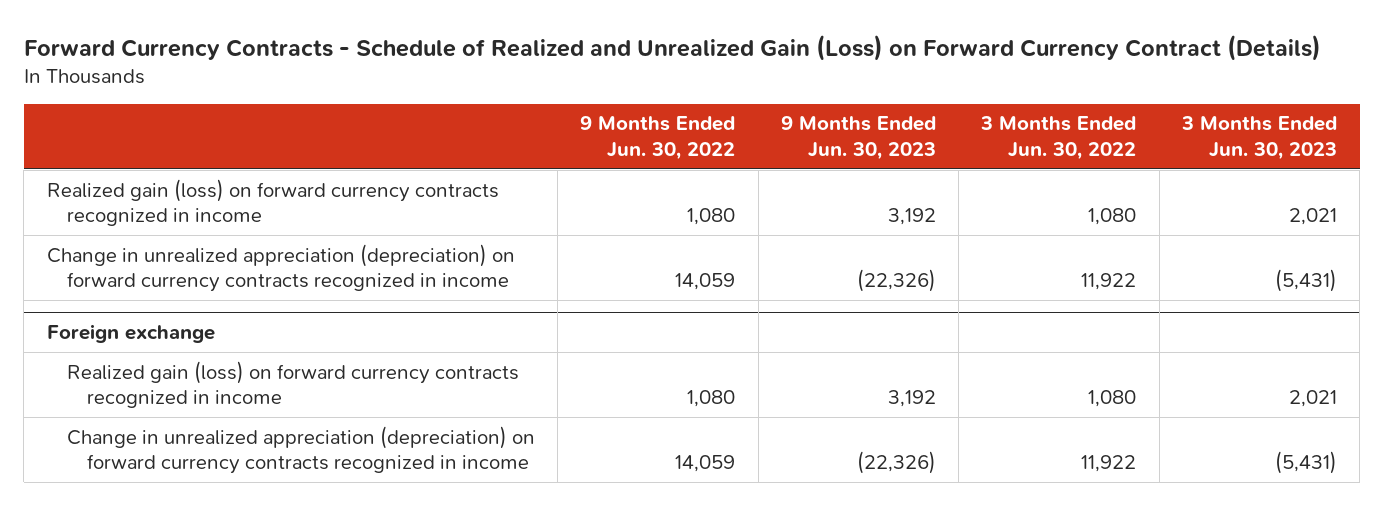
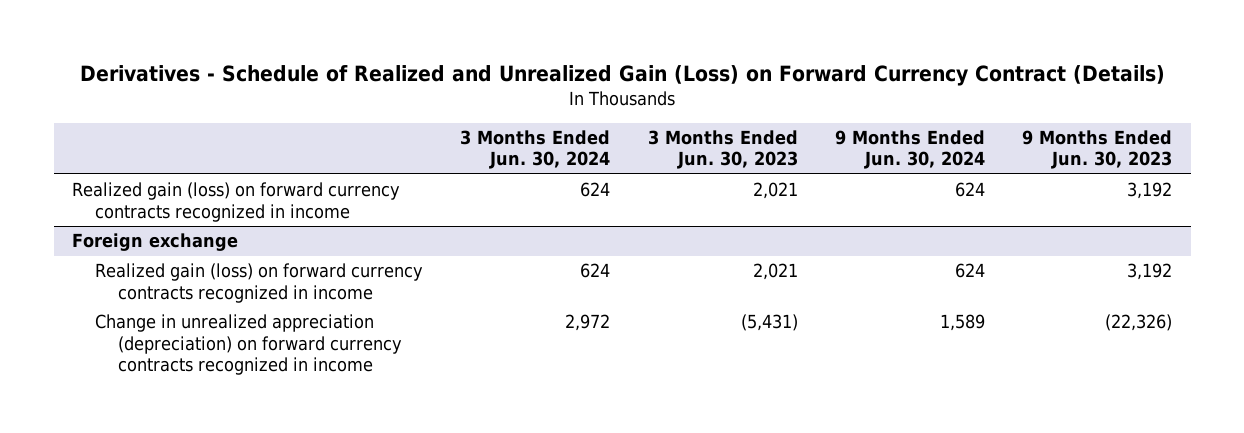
[23,34,1321,61] Forward Currency Contracts - Schedule of Realized and Unrealized Gain (Loss) on Forward Currency Contract (Details) -> [80,65,1166,87] Derivatives - Schedule of Realized and Unrealized Gain (Loss) on Forward Currency Contract (Details)
[580,116,736,160] 9 Months Ended Jun. 30, 2022 -> none
[980,116,1137,160] 3 Months Ended Jun. 30, 2022 -> none
none -> [460,129,611,170] 3 Months Ended Jun. 30, 2024
none -> [834,129,985,170] 9 Months Ended Jun. 30, 2024
[46,243,515,293] Change in unrealized appreciation (depreciation) on forward currency contracts recognized in income -> none

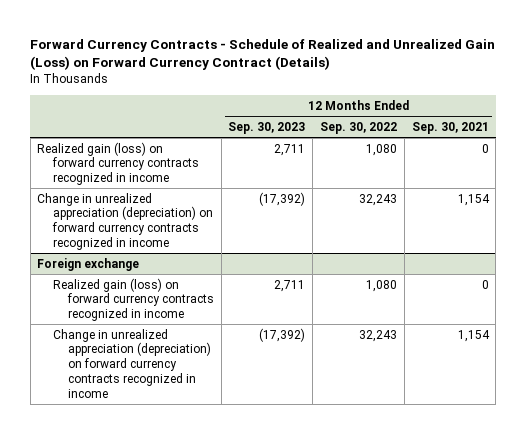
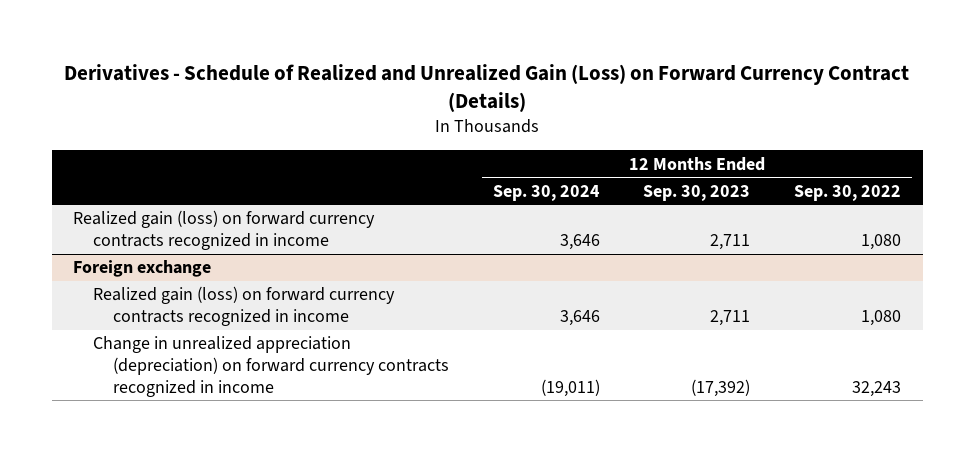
[30,38,496,71] Forward Currency Contracts - Schedule of Realized and Unrealized Gain (Loss) on Forward Currency Contract (Details) -> [64,63,910,112] Derivatives - Schedule of Realized and Unrealized Gain (Loss) on Forward Currency Contract (Details)
[411,121,489,134] Sep. 30, 2021 -> none
none -> [492,184,600,201] Sep. 30, 2024
[37,192,213,250] Change in unrealized appreciation (depreciation) on forward currency contracts recognized in income -> none

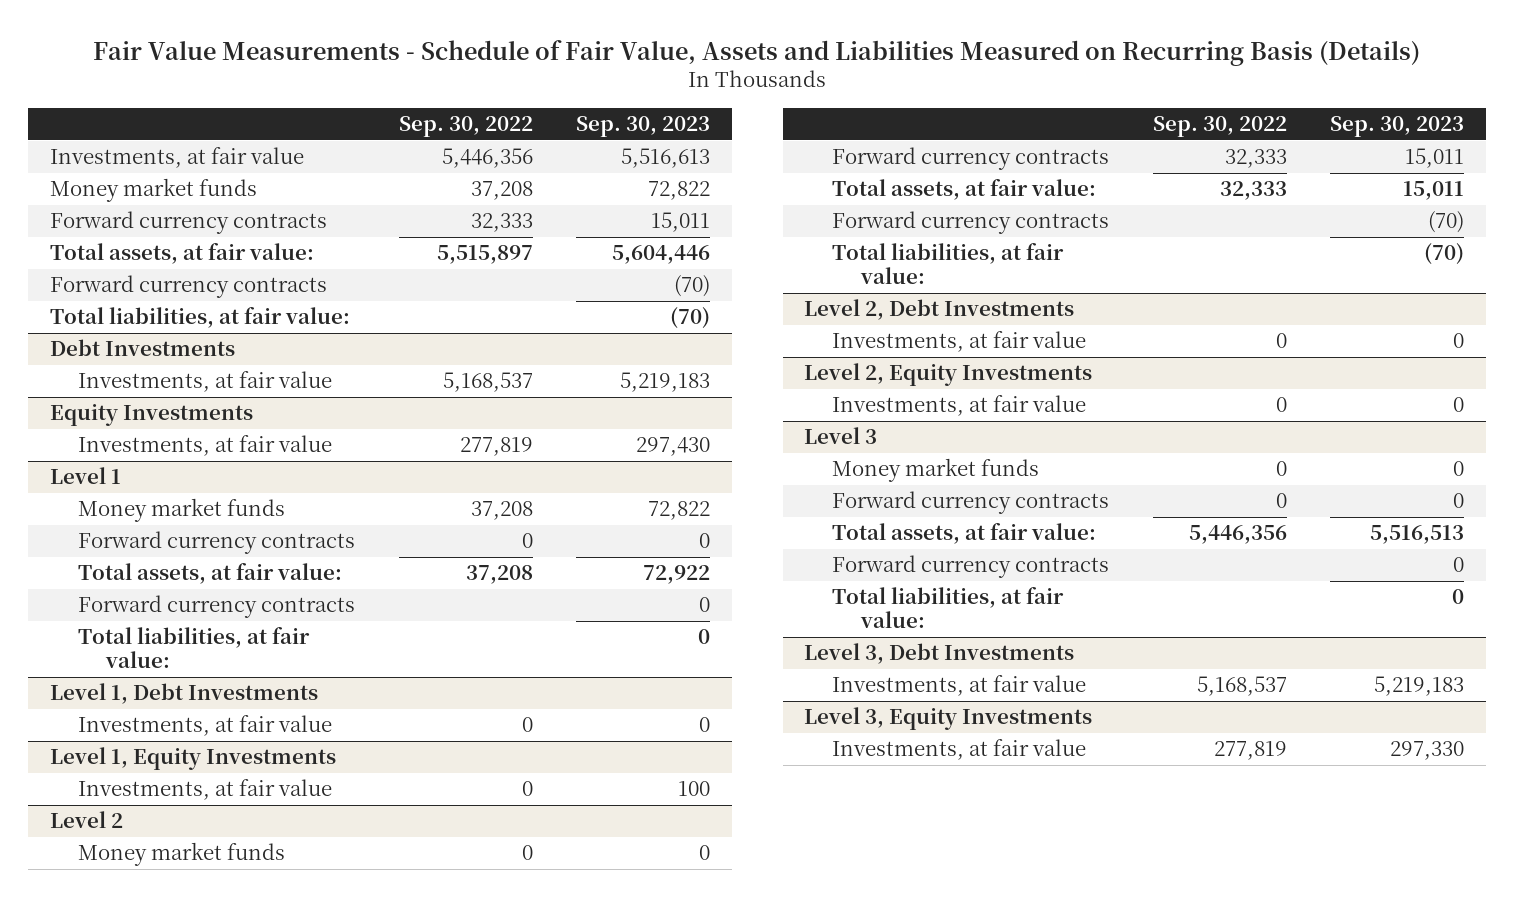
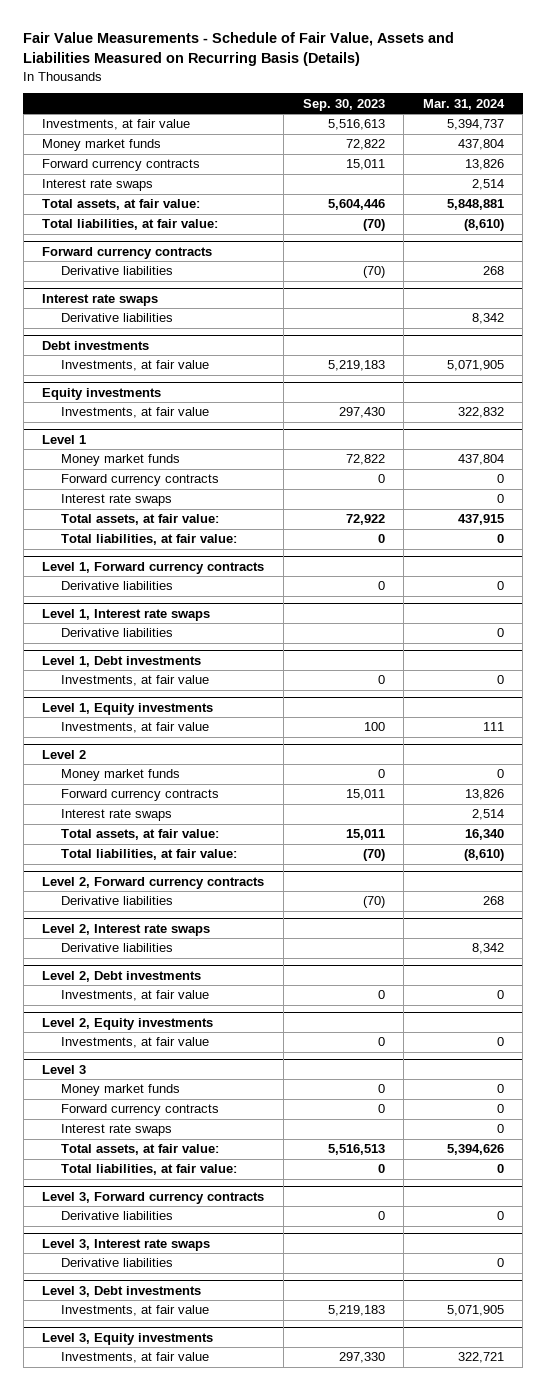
[398,116,533,138] Sep. 30, 2022 -> none
none -> [422,98,505,110] Mar. 31, 2024
none -> [42,179,154,192] Interest rate swaps
[49,275,327,299] Forward currency contracts -> none
none -> [42,247,213,260] Forward currency contracts
none -> [60,266,173,276] Derivative liabilities
none -> [42,294,159,307] Interest rate swaps
none -> [60,313,173,323] Derivative liabilities
[49,339,235,357] Debt Investments -> [42,341,150,351] Debt investments
[49,404,253,427] Equity Investments -> [42,388,162,401] Equity investments
none -> [60,494,172,507] Interest rate swaps
[78,595,356,619] Forward currency contracts -> none
none -> [42,562,265,575] Level 1, Forward currency contracts
none -> [60,581,173,591] Derivative liabilities
none -> [42,609,211,622] Level 1, Interest rate swaps
none -> [60,628,173,638] Derivative liabilities
[49,683,318,705] Level 1, Debt Investments -> [42,656,202,668] Level 1, Debt investments
[49,747,336,771] Level 1, Equity Investments -> [42,703,214,716] Level 1, Equity investments
none -> [60,809,172,822] Interest rate swaps
[832,211,1110,235] Forward currency contracts -> none
none -> [42,877,265,890] Level 2, Forward currency contracts
none -> [60,896,173,906] Derivative liabilities
none -> [42,924,211,937] Level 2, Interest rate swaps
none -> [60,943,173,953] Derivative liabilities
[804,299,1075,321] Level 2, Debt Investments -> [42,971,202,983] Level 2, Debt investments
[804,363,1093,387] Level 2, Equity Investments -> [42,1018,214,1031] Level 2, Equity investments
none -> [60,1124,172,1137] Interest rate swaps
[832,555,1110,579] Forward currency contracts -> none
none -> [42,1192,265,1205] Level 3, Forward currency contracts
none -> [60,1211,173,1221] Derivative liabilities
none -> [42,1239,211,1252] Level 3, Interest rate swaps
none -> [60,1258,173,1268] Derivative liabilities
[804,643,1075,665] Level 3, Debt Investments -> [42,1286,202,1298] Level 3, Debt investments
[804,707,1093,731] Level 3, Equity Investments -> [42,1333,214,1346] Level 3, Equity investments

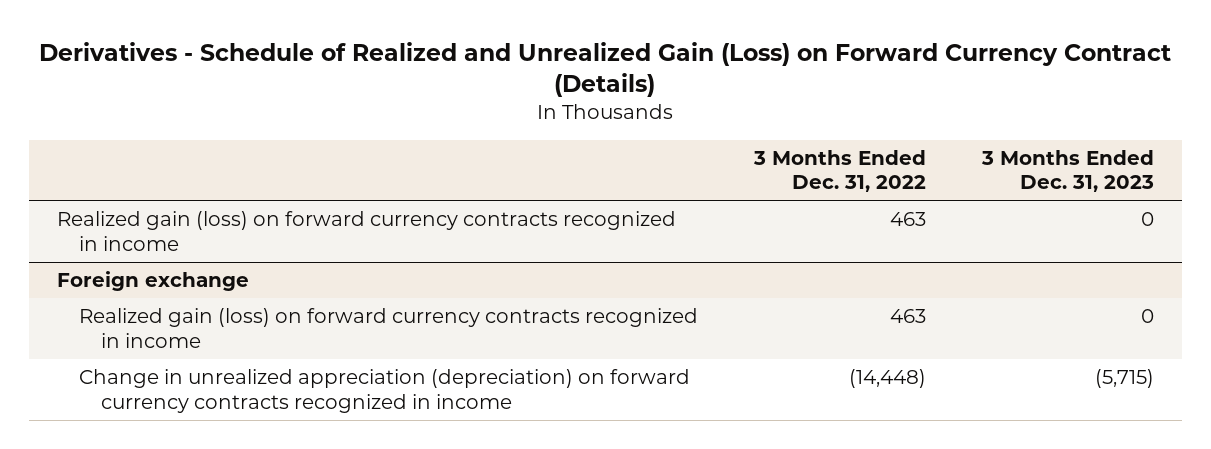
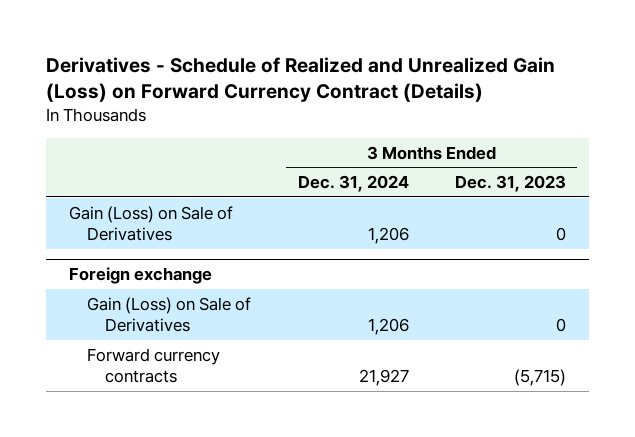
[752,149,926,193] 3 Months Ended Dec. 31, 2022 -> none
none -> [297,175,409,193] Dec. 31, 2024
[57,211,677,251] Realized gain (loss) on forward currency contracts recognized in income -> [69,205,234,242] Gain (Loss) on Sale of Derivatives
[79,308,699,348] Realized gain (loss) on forward currency contracts recognized in income -> [87,296,252,333] Gain (Loss) on Sale of Derivatives
[79,369,691,413] Change in unrealized appreciation (depreciation) on forward currency contracts recognized in income -> [87,347,221,384] Forward currency contracts

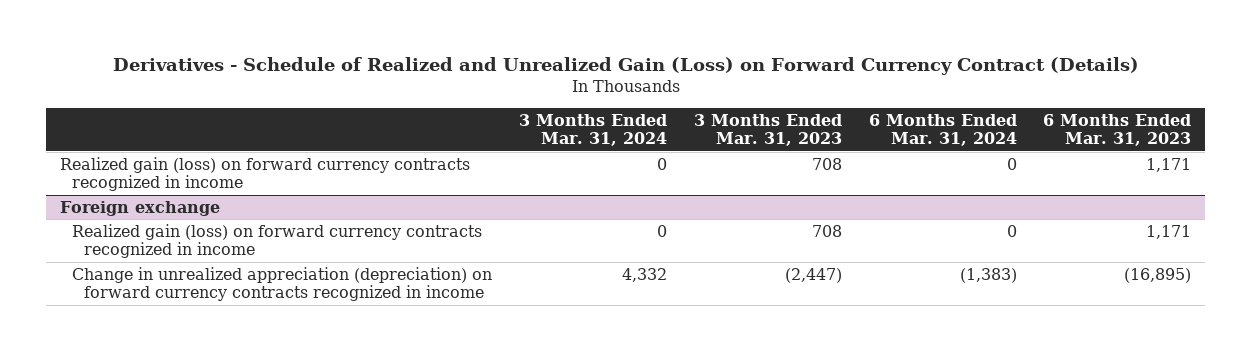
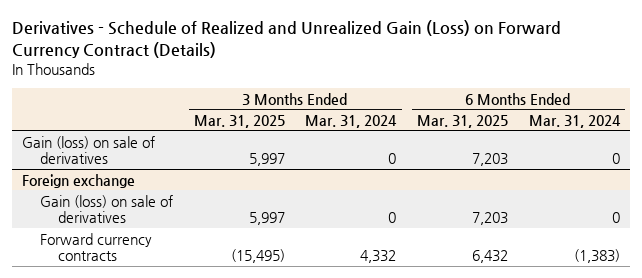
[693,114,842,147] 3 Months Ended Mar. 31, 2023 -> none
[1043,114,1192,147] 6 Months Ended Mar. 31, 2023 -> none
none -> [193,114,285,128] Mar. 31, 2025
none -> [417,114,509,128] Mar. 31, 2025
[59,156,470,192] Realized gain (loss) on forward currency contracts recognized in income -> [21,135,155,165] Gain (loss) on sale of derivatives
[71,223,482,259] Realized gain (loss) on forward currency contracts recognized in income -> [40,194,174,224] Gain (loss) on sale of derivatives
[71,266,492,302] Change in unrealized appreciation (depreciation) on forward currency contracts recognized in income -> [40,232,153,262] Forward currency contracts

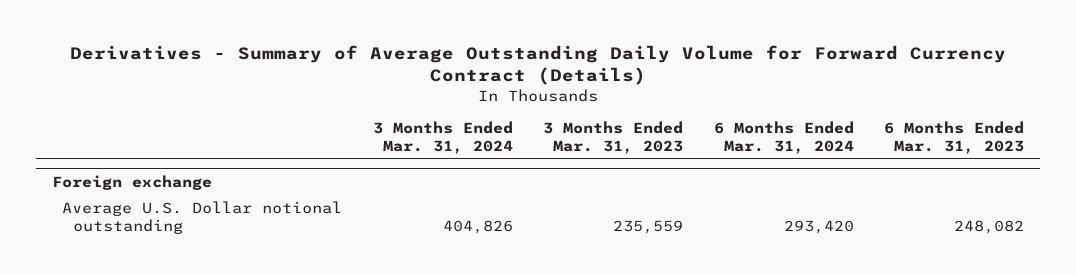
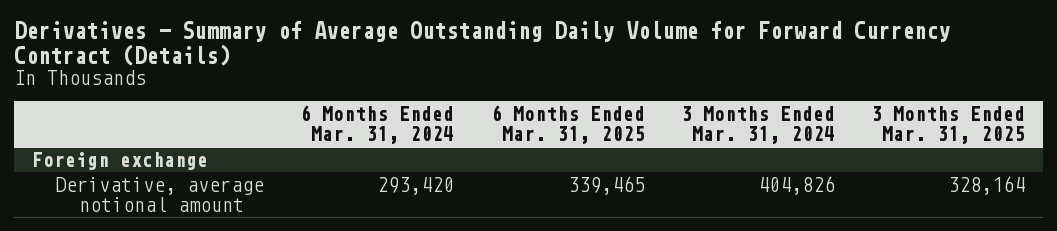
[543,121,684,154] 3 Months Ended Mar. 31, 2023 -> none
[884,121,1025,154] 6 Months Ended Mar. 31, 2023 -> none
none -> [490,105,645,144] 6 Months Ended Mar. 31, 2025
none -> [871,106,1026,144] 3 Months Ended Mar. 31, 2025
[62,201,343,234] Average U.S. Dollar notional outstanding -> [55,177,265,212] Derivative, average notional amount

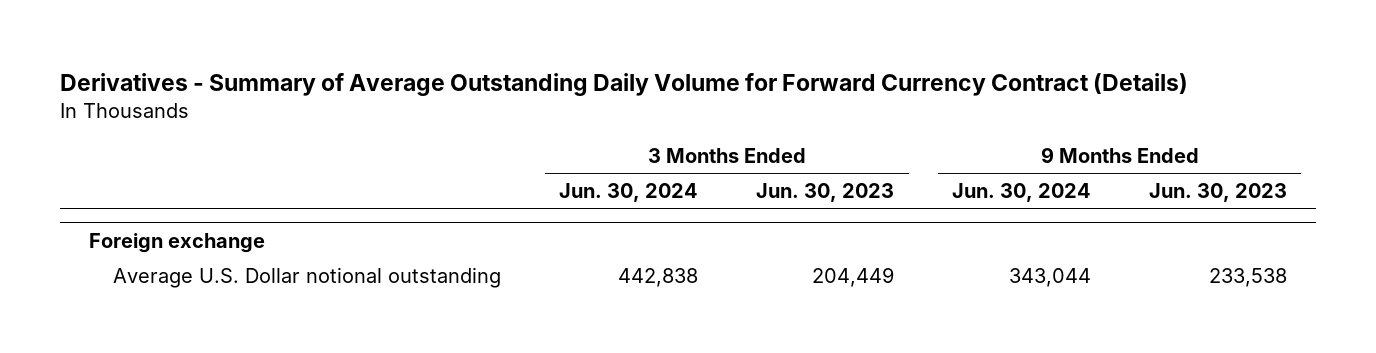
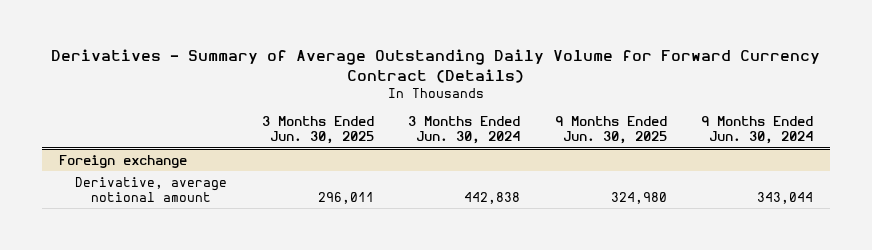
[756,183,895,203] Jun. 30, 2023 -> none
[1148,183,1287,203] Jun. 30, 2023 -> none
none -> [261,116,374,145] 3 Months Ended Jun. 30, 2025
none -> [554,116,667,145] 9 Months Ended Jun. 30, 2025
[113,266,502,288] Average U.S. Dollar notional outstanding -> [75,176,228,203] Derivative, average notional amount

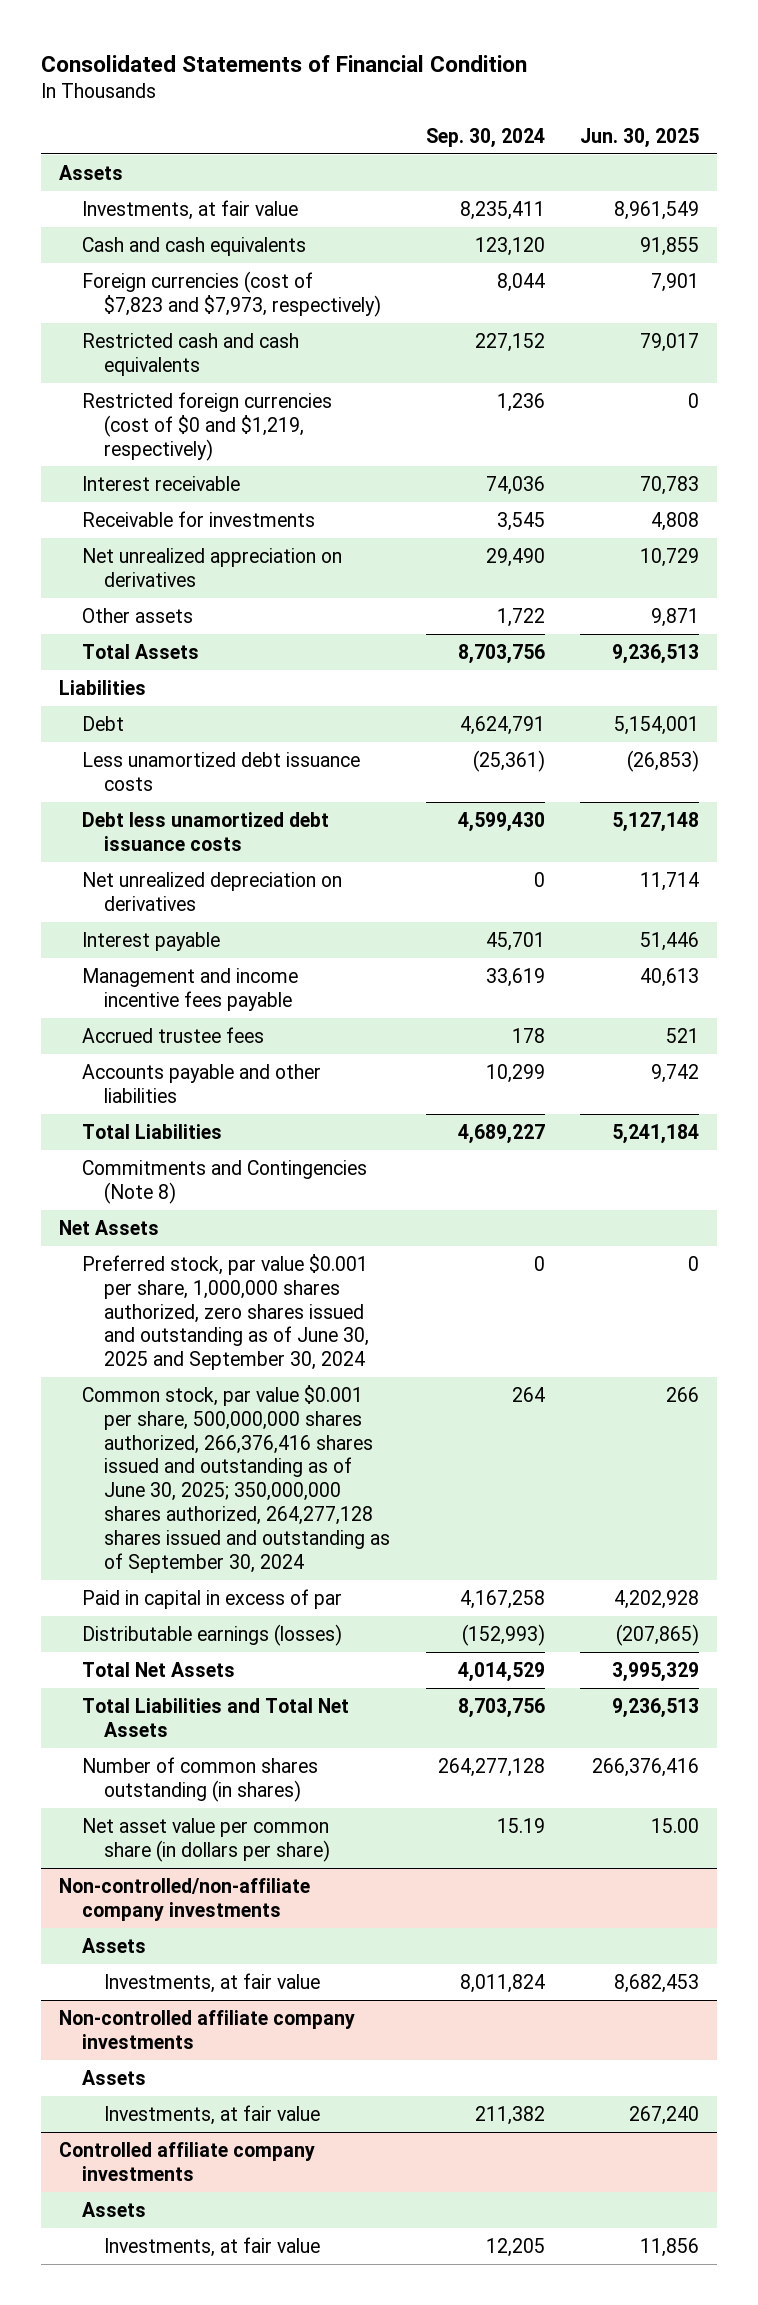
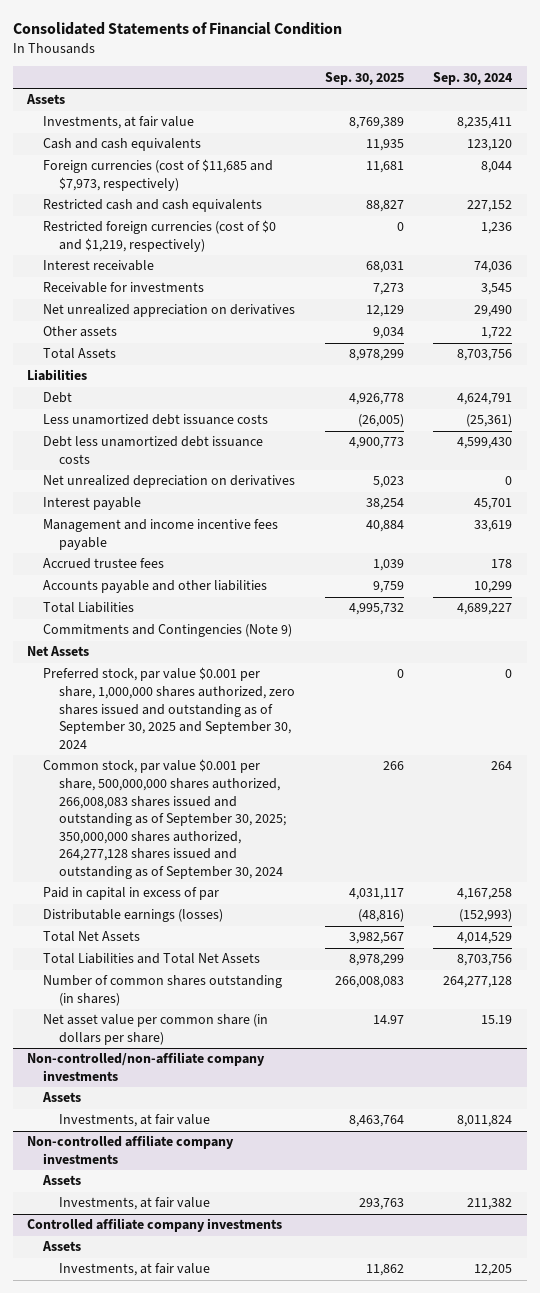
[579,127,699,148] Jun. 30, 2025 -> none
none -> [324,71,404,85] Sep. 30, 2025
[81,270,382,317] Foreign currencies (cost of $7,823 and $7,973, respectively) -> [43,159,274,192] Foreign currencies (cost of $11,685 and $7,973, respectively)
[81,1159,367,1204] Commitments and Contingencies (Note 8) -> [43,624,293,638] Commitments and Contingencies (Note 9)
[81,1253,370,1371] Preferred stock, par value $0.001 per share, 1,000,000 shares authorized, zero shares issued and outstanding as of June 30, 2025 and September 30, 2024 -> [43,667,295,749] Preferred stock, par value $0.001 per share, 1,000,000 shares authorized, zero shares issued and outstanding as of September 30, 2025 and September 30, 2024
[81,1384,391,1574] Common stock, par value $0.001 per share, 500,000,000 shares authorized, 266,376,416 shares issued and outstanding as of June 30, 2025; 350,000,000 shares authorized, 264,277,128 shares issued and outstanding as of September 30, 2024 -> [43,759,286,880] Common stock, par value $0.001 per share, 500,000,000 shares authorized, 266,008,083 shares issued and outstanding as of September 30, 2025; 350,000,000 shares authorized, 264,277,128 shares issued and outstanding as of September 30, 2024

